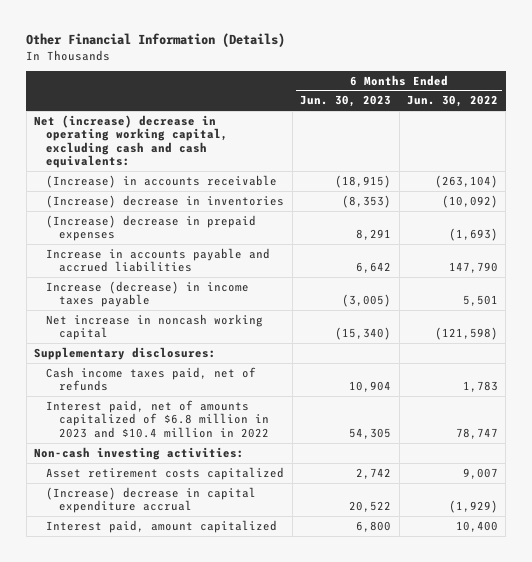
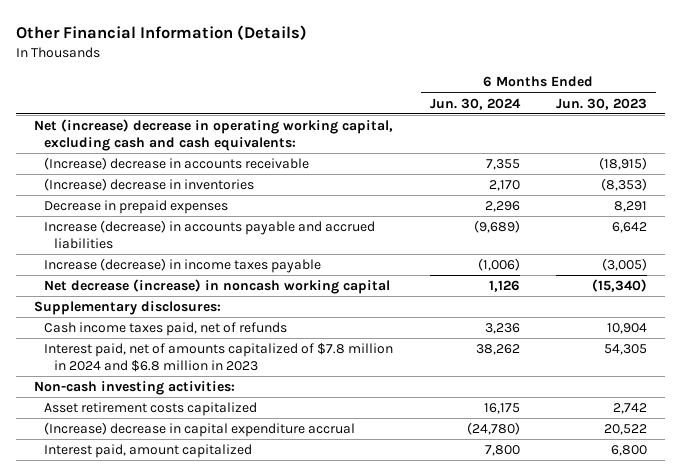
[406,95,498,108] Jun. 30, 2022 -> none
none -> [429,97,521,110] Jun. 30, 2024
[46,174,278,188] (Increase) in accounts receivable -> [44,157,310,171] (Increase) decrease in accounts receivable
[46,214,257,242] (Increase) decrease in prepaid expenses -> [44,200,229,215] Decrease in prepaid expenses
[46,247,271,273] Increase in accounts payable and accrued liabilities -> [44,220,376,249] Increase (decrease) in accounts payable and accrued liabilities
[46,313,264,341] Net increase in noncash working capital -> [44,279,391,295] Net decrease (increase) in noncash working capital
[46,399,269,438] Interest paid, net of amounts capitalized of $6.8 million in 2023 and $10.4 million in 2022 -> [44,343,394,372] Interest paid, net of amounts capitalized of $7.8 million in 2024 and $6.8 million in 2023

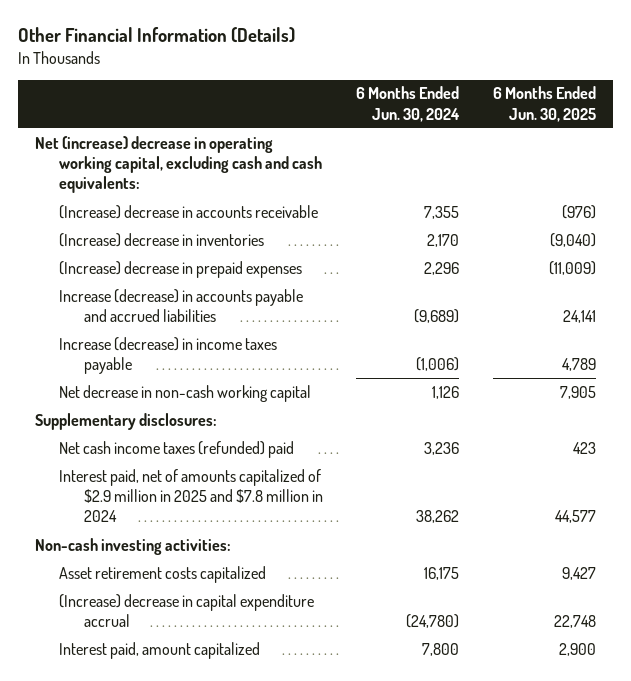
[555,97,647,110] Jun. 30, 2023 -> none
none -> [493,86,597,122] 6 Months Ended Jun. 30, 2025
[44,200,229,215] Decrease in prepaid expenses -> [59,260,303,278] (Increase) decrease in prepaid expenses
[44,279,391,295] Net decrease (increase) in noncash working capital -> [59,384,312,402] Net decrease in non-cash working capital
[44,322,288,337] Cash income taxes paid, net of refunds -> [59,440,295,458] Net cash income taxes (refunded) paid
[44,343,394,372] Interest paid, net of amounts capitalized of $7.8 million in 2024 and $6.8 million in 2023 -> [59,468,323,523] Interest paid, net of amounts capitalized of $2.9 million in 2025 and $7.8 million in 2024

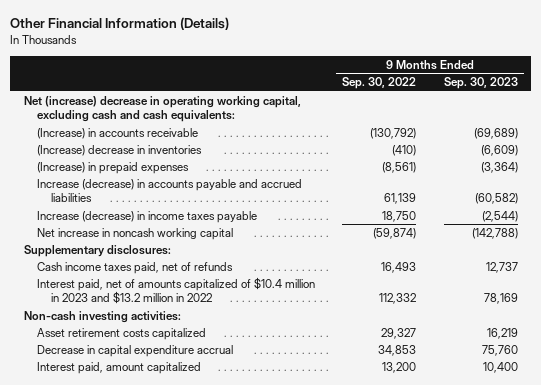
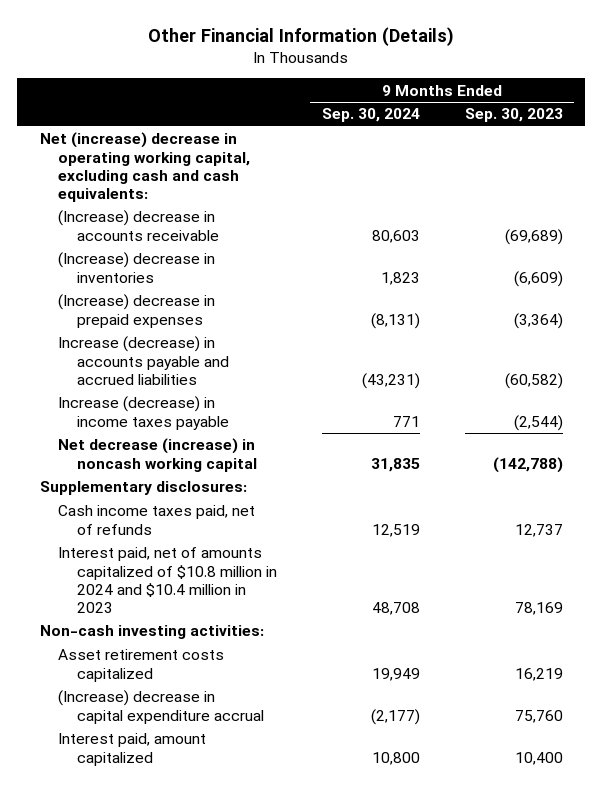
[342,77,417,90] Sep. 30, 2022 -> none
none -> [321,108,420,123] Sep. 30, 2024
[37,128,199,140] (Increase) in accounts receivable -> [58,210,219,241] (Increase) decrease in accounts receivable
[37,162,190,175] (Increase) in prepaid expenses -> [58,294,216,328] (Increase) decrease in prepaid expenses
[37,228,234,241] Net increase in noncash working capital -> [58,438,257,472] Net decrease (increase) in noncash working capital
[37,277,316,305] Interest paid, net of amounts capitalized of $10.4 million in 2023 and $13.2 million in 2022 -> [58,547,277,614] Interest paid, net of amounts capitalized of $10.8 million in 2024 and $10.4 million in 2023
[37,345,234,358] Decrease in capital expenditure accrual -> [58,690,264,724] (Increase) decrease in capital expenditure accrual

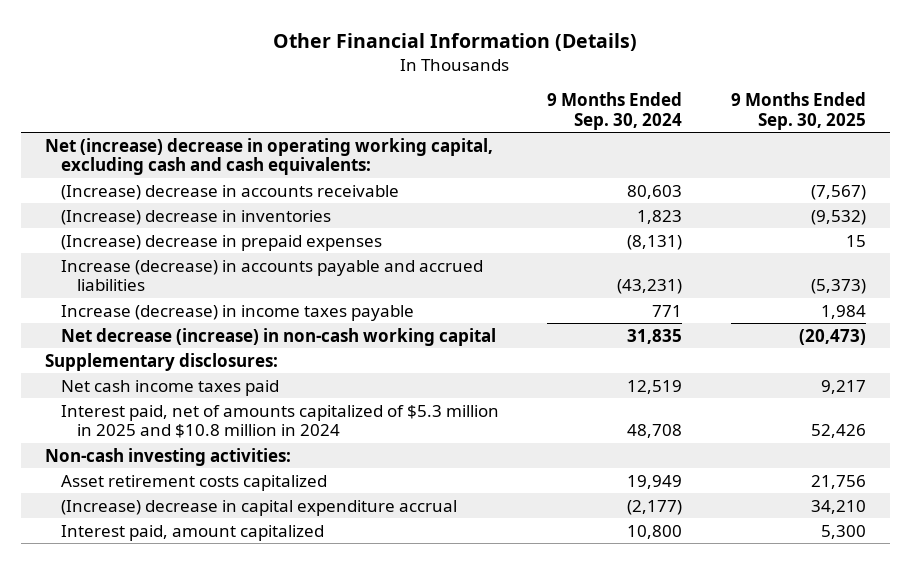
[464,108,563,123] Sep. 30, 2023 -> none
none -> [730,92,866,130] 9 Months Ended Sep. 30, 2025
[58,438,257,472] Net decrease (increase) in noncash working capital -> [61,327,497,346] Net decrease (increase) in non-cash working capital
[58,505,256,535] Cash income taxes paid, net of refunds -> [61,379,280,396] Net cash income taxes paid
[58,547,277,614] Interest paid, net of amounts capitalized of $10.8 million in 2024 and $10.4 million in 2023 -> [61,404,500,439] Interest paid, net of amounts capitalized of $5.3 million in 2025 and $10.8 million in 2024

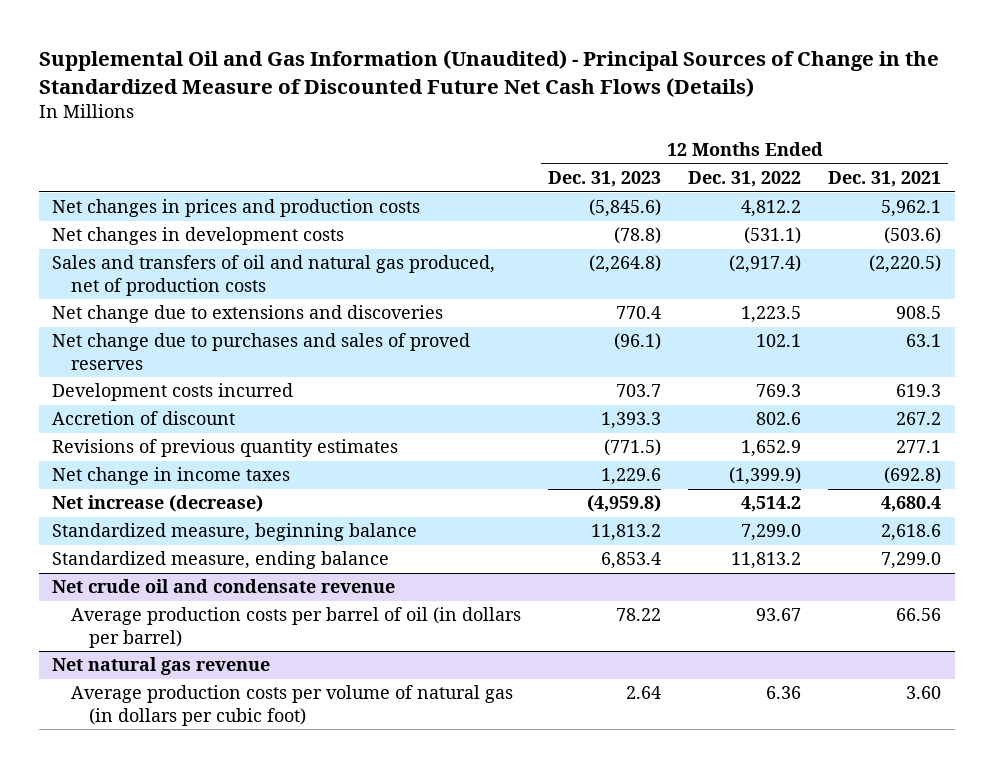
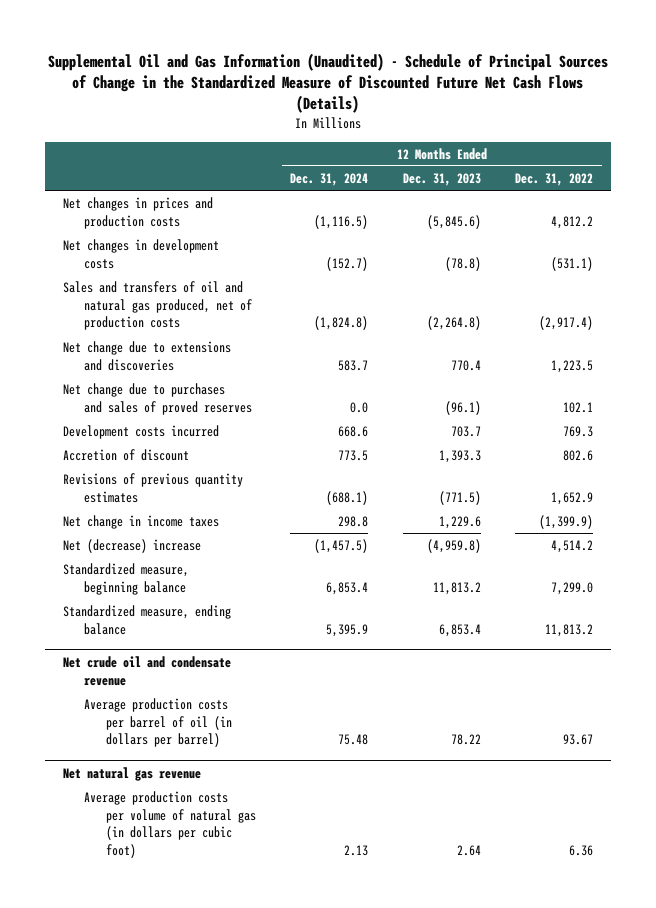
[38,50,939,98] Supplemental Oil and Gas Information (Unaudited) - Principal Sources of Change in the Standardized Measure of Discounted Future Net Cash Flows (Details) -> [47,52,608,114] Supplemental Oil and Gas Information (Unaudited) - Schedule of Principal Sources of Change in the Standardized Measure of Discounted Future Net Cash Flows (Details)
[828,171,942,188] Dec. 31, 2021 -> none
none -> [290,172,369,186] Dec. 31, 2024
[52,495,264,513] Net increase (decrease) -> [62,538,201,553] Net (decrease) increase

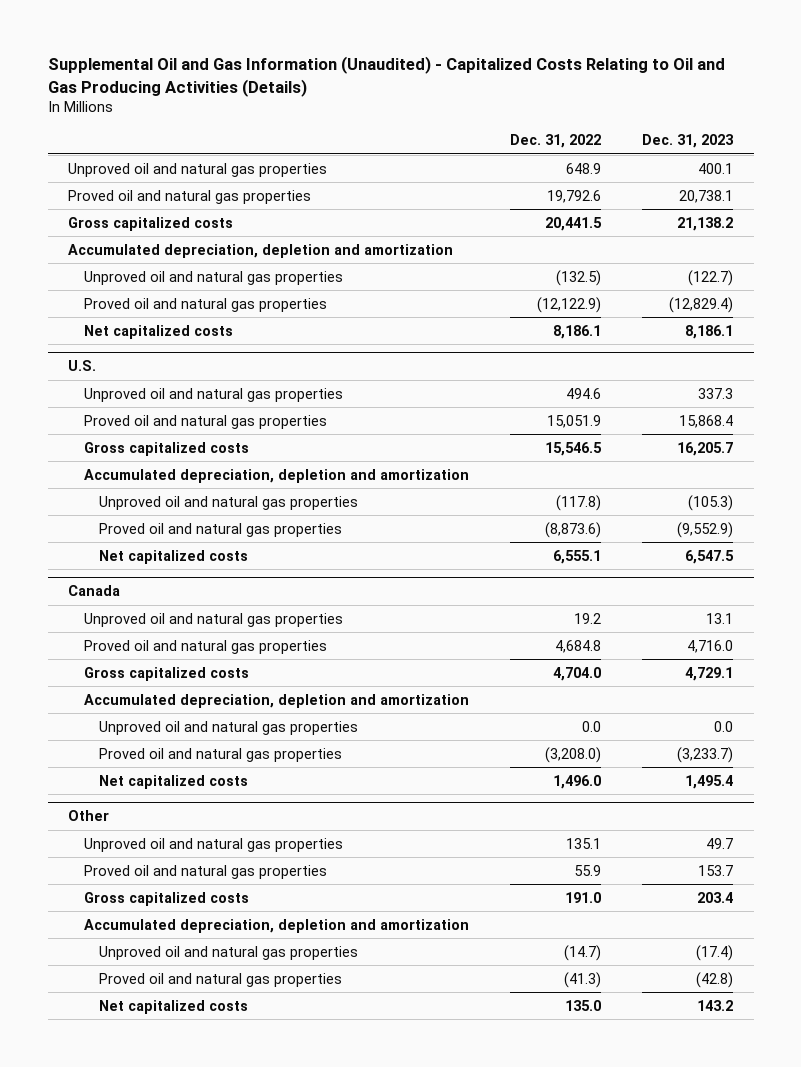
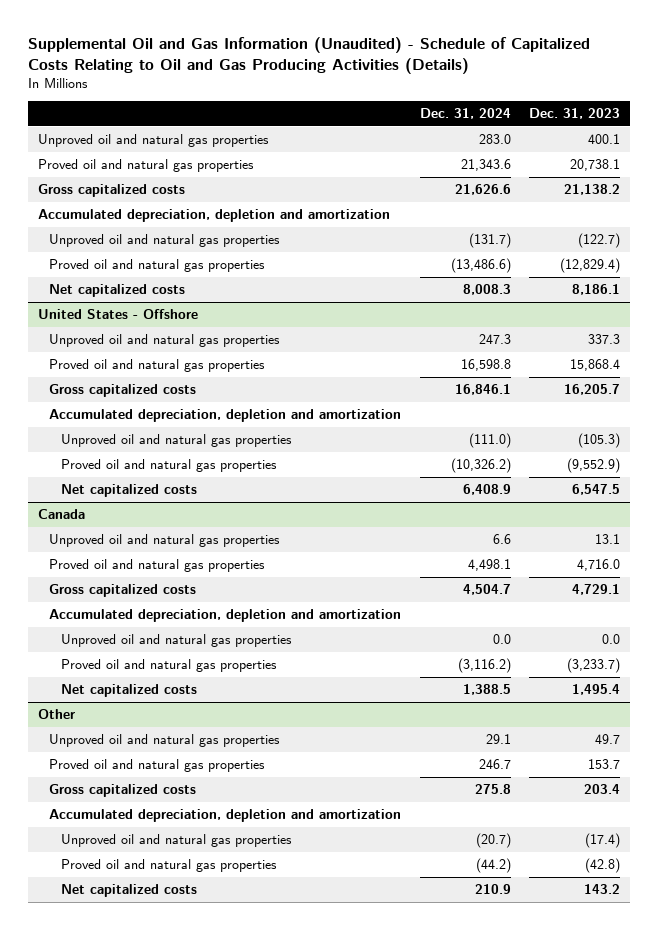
[47,56,725,97] Supplemental Oil and Gas Information (Unaudited) - Capitalized Costs Relating to Oil and Gas Producing Activities (Details) -> [28,36,591,74] Supplemental Oil and Gas Information (Unaudited) - Schedule of Capitalized Costs Relating to Oil and Gas Producing Activities (Details)
[509,134,601,149] Dec. 31, 2022 -> none
none -> [419,108,511,120] Dec. 31, 2024
[68,360,97,372] U.S. -> [37,309,198,320] United States - Offshore

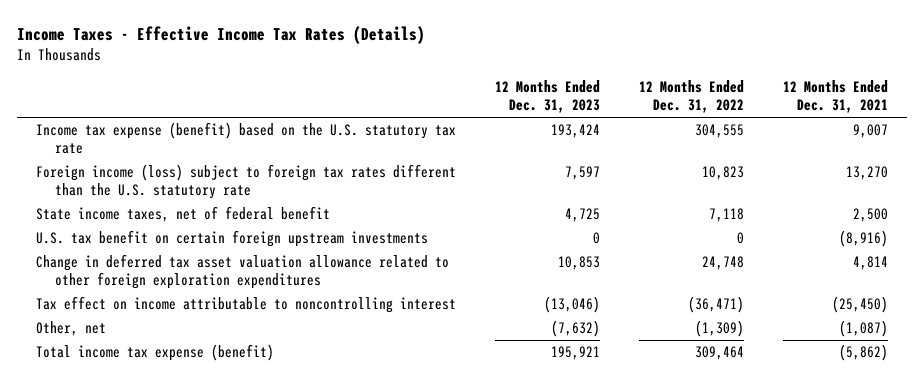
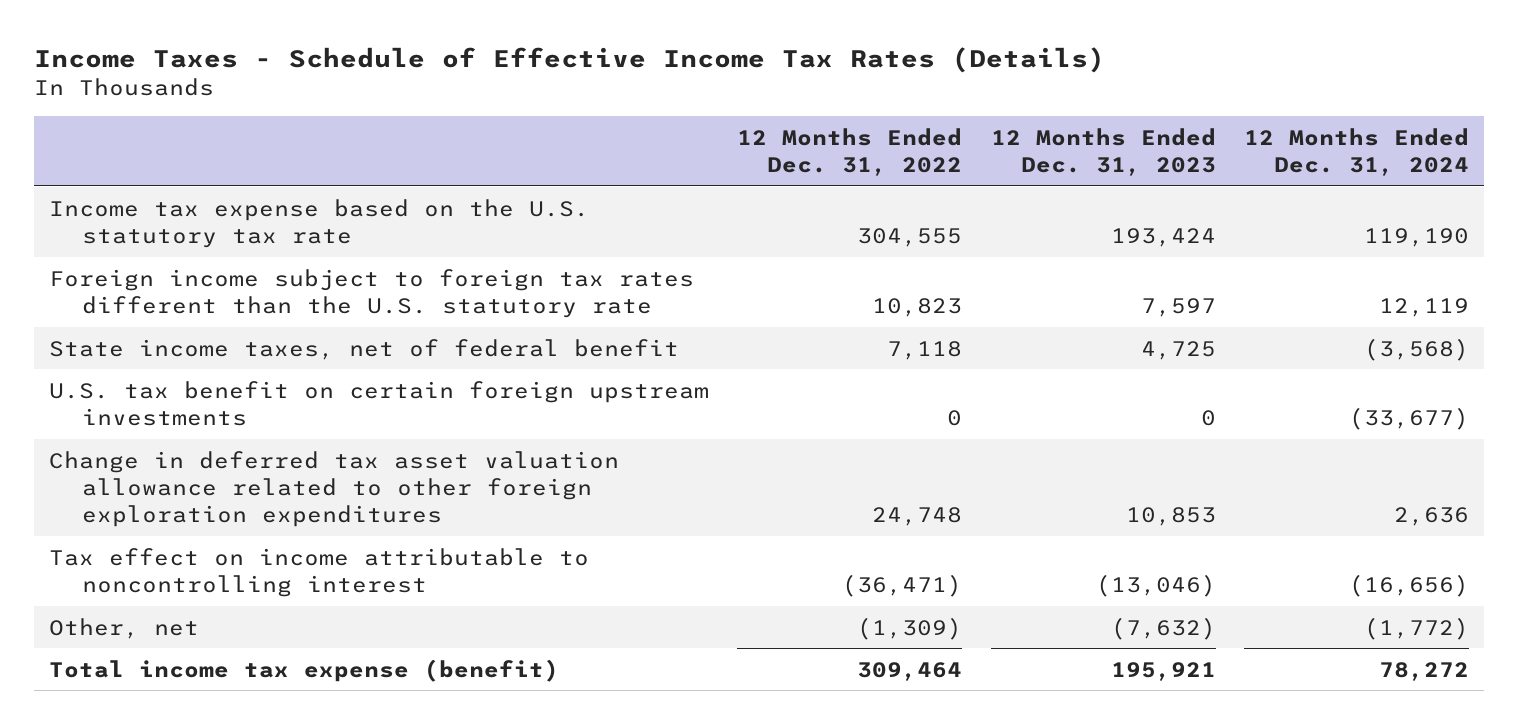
[16,25,425,44] Income Taxes - Effective Income Tax Rates (Details) -> [34,46,1106,73] Income Taxes - Schedule of Effective Income Tax Rates (Details)
[782,80,888,114] 12 Months Ended Dec. 31, 2021 -> none
none -> [1244,127,1470,176] 12 Months Ended Dec. 31, 2024
[36,122,457,155] Income tax expense (benefit) based on the U.S. statutory tax rate -> [48,198,589,248] Income tax expense based on the U.S. statutory tax rate
[36,164,457,200] Foreign income (loss) subject to foreign tax rates different than the U.S. statutory rate -> [48,268,694,318] Foreign income subject to foreign tax rates different than the U.S. statutory rate

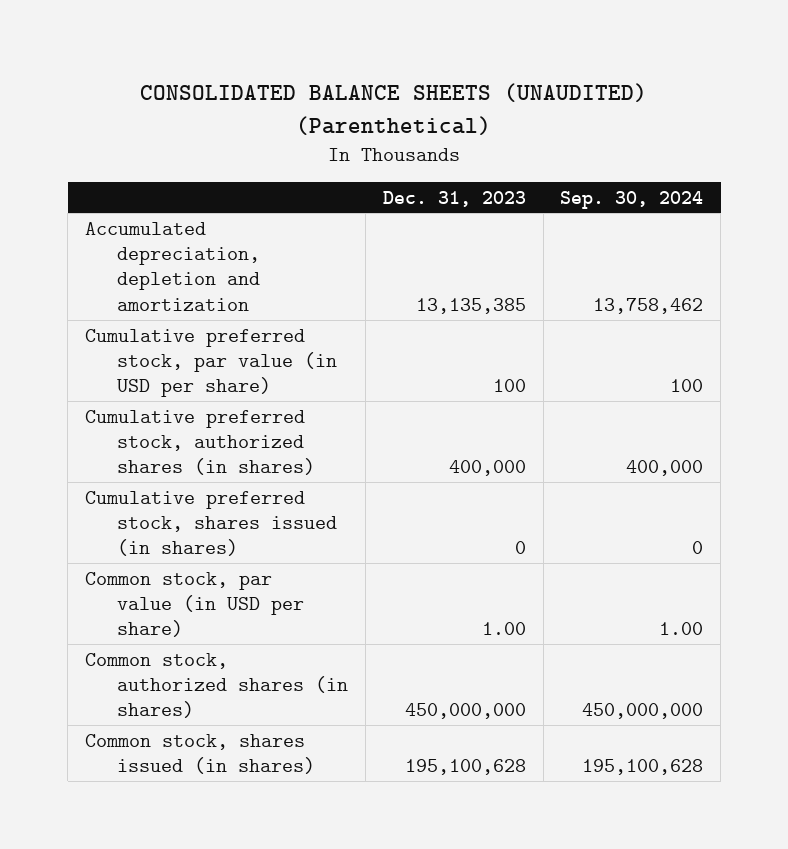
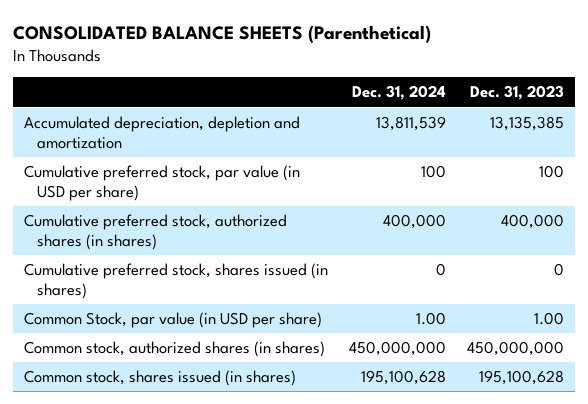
[140,83,648,135] CONSOLIDATED BALANCE SHEETS (UNAUDITED) (Parenthetical) -> [13,24,432,43] CONSOLIDATED BALANCE SHEETS (Parenthetical)
[560,190,704,209] Sep. 30, 2024 -> none
none -> [352,85,447,101] Dec. 31, 2024
[84,571,305,638] Common stock, par value (in USD per share) -> [24,312,323,329] Common Stock, par value (in USD per share)

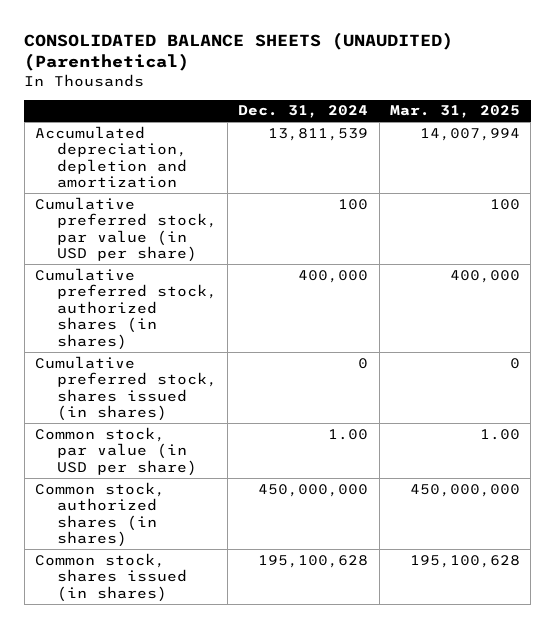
[13,24,432,43] CONSOLIDATED BALANCE SHEETS (Parenthetical) -> [24,31,454,72] CONSOLIDATED BALANCE SHEETS (UNAUDITED) (Parenthetical)
[470,85,565,101] Dec. 31, 2023 -> none
none -> [389,105,520,119] Mar. 31, 2025
[24,312,323,329] Common Stock, par value (in USD per share) -> [34,426,197,476] Common stock, par value (in USD per share)

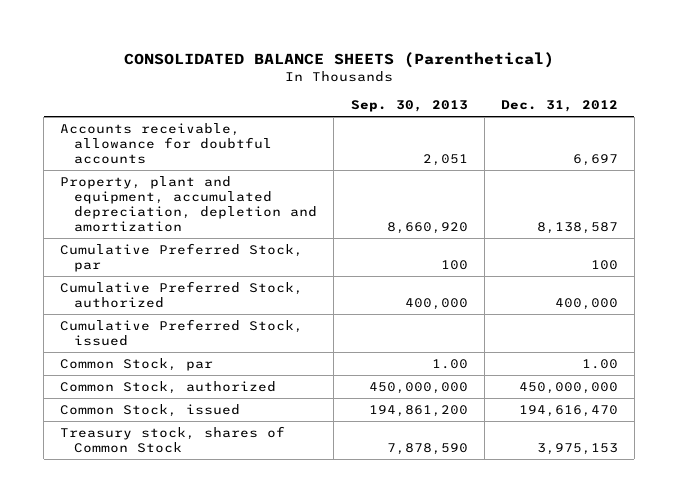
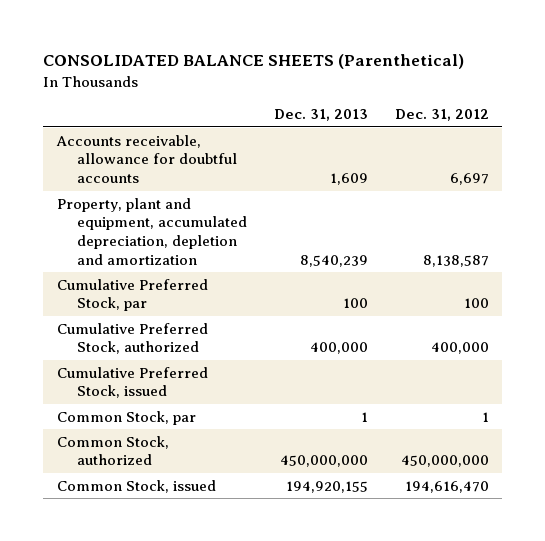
[350,100,468,113] Sep. 30, 2013 -> none
none -> [274,109,369,122] Dec. 31, 2013
[581,358,618,369] 1.00 -> [481,411,489,422] 1
[60,425,286,453] Treasury stock, shares of Common Stock -> none

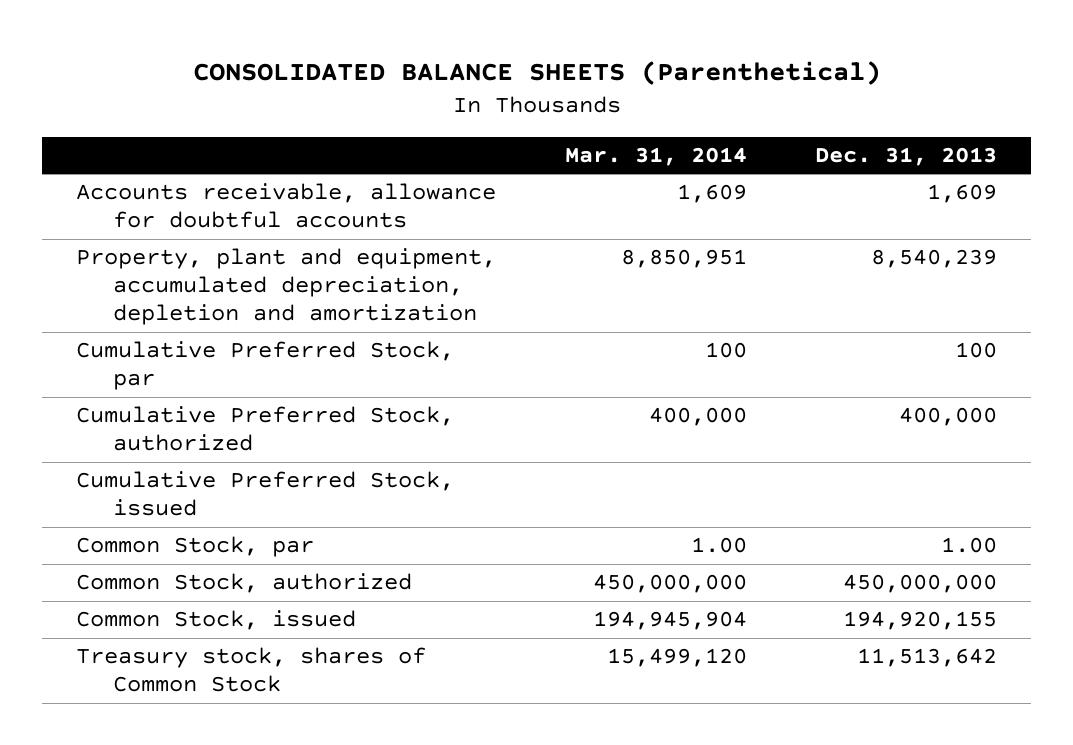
[394,109,489,122] Dec. 31, 2012 -> none
none -> [564,146,747,166] Mar. 31, 2014
[361,411,369,422] 1 -> [940,537,997,554] 1.00
none -> [76,647,427,693] Treasury stock, shares of Common Stock

